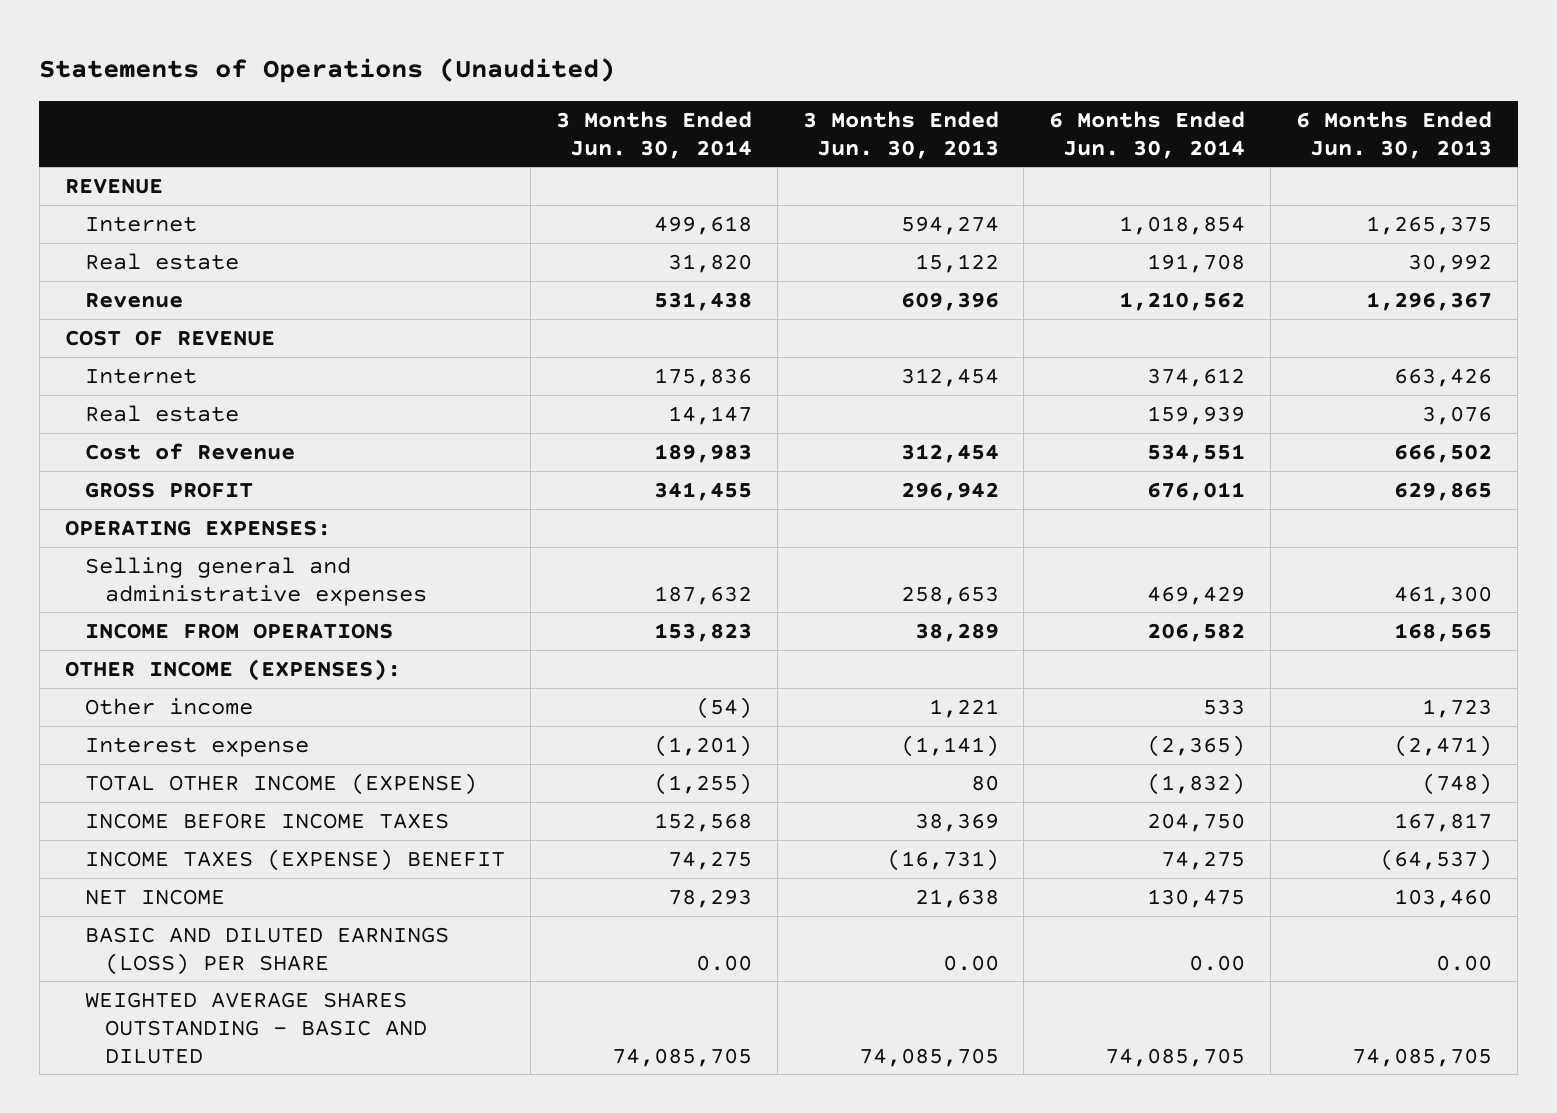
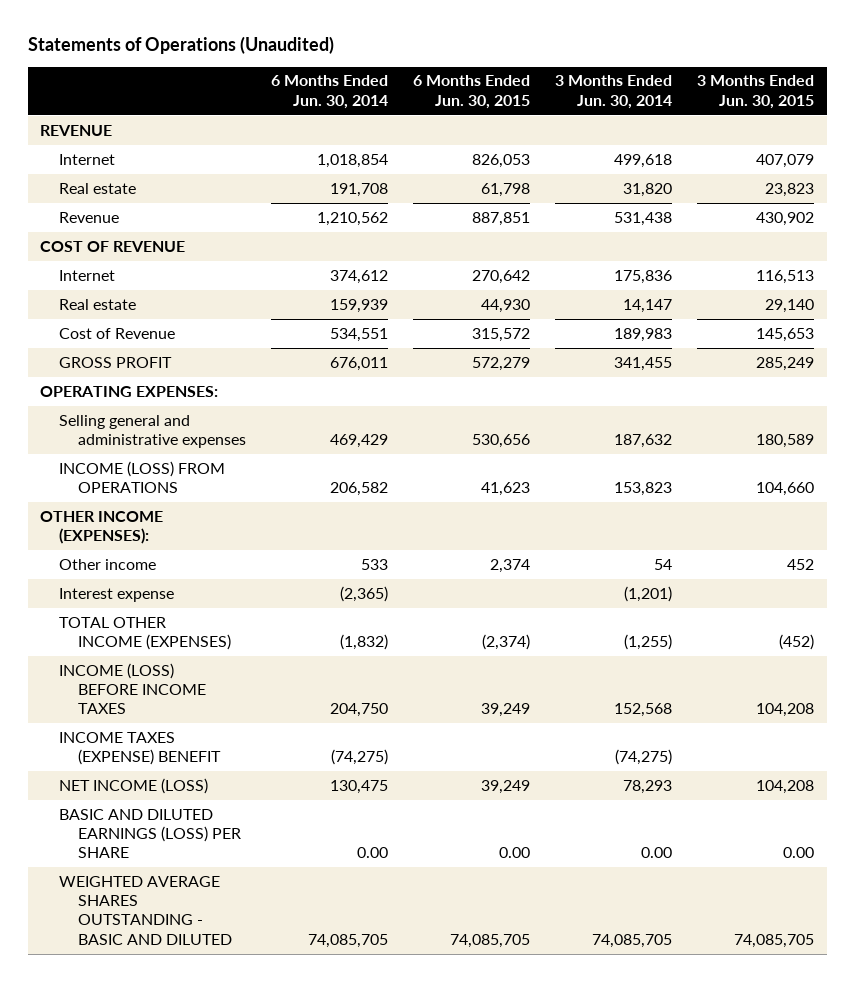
[802,110,999,159] 3 Months Ended Jun. 30, 2013 -> none
[1296,110,1493,159] 6 Months Ended Jun. 30, 2013 -> none
none -> [412,75,530,109] 6 Months Ended Jun. 30, 2015
none -> [697,75,815,109] 3 Months Ended Jun. 30, 2015
[84,622,393,639] INCOME FROM OPERATIONS -> [58,460,225,494] INCOME (LOSS) FROM OPERATIONS
[695,696,752,719] (54) -> [654,558,673,570] 54
[84,772,477,795] TOTAL OTHER INCOME (EXPENSE) -> [58,616,231,651] TOTAL OTHER INCOME (EXPENSES)
[84,812,449,829] INCOME BEFORE INCOME TAXES -> [58,662,206,715] INCOME (LOSS) BEFORE INCOME TAXES
[667,850,752,870] 74,275 -> [615,749,673,766] (74,275)
[1161,850,1246,870] 74,275 -> [330,749,388,766] (74,275)
[84,888,225,905] NET INCOME -> [58,777,208,794] NET INCOME (LOSS)

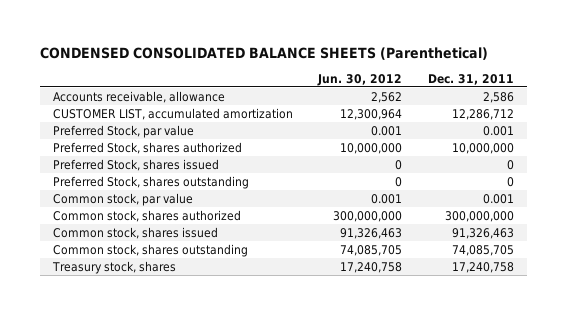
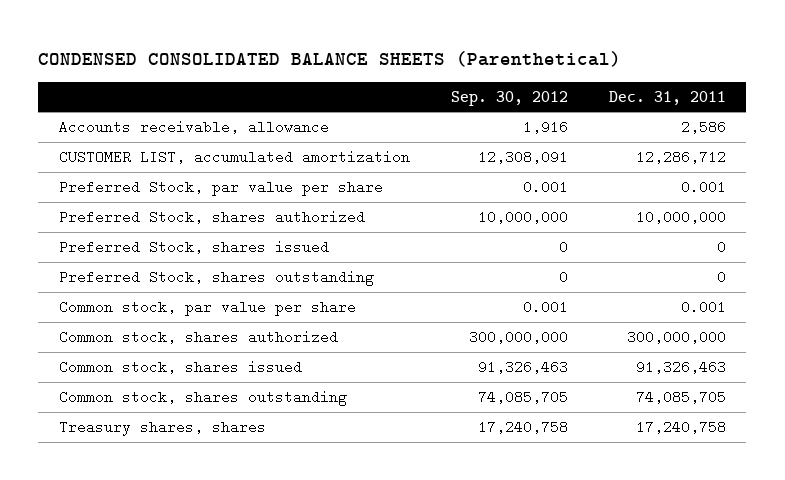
[317,73,403,86] Jun. 30, 2012 -> none
none -> [450,90,568,106] Sep. 30, 2012
[52,124,194,138] Preferred Stock, par value -> [58,180,383,197] Preferred Stock, par value per share
[52,192,193,206] Common stock, par value -> [58,300,356,317] Common stock, par value per share
[51,260,176,274] Treasury stock, shares -> [58,420,266,437] Treasury shares, shares

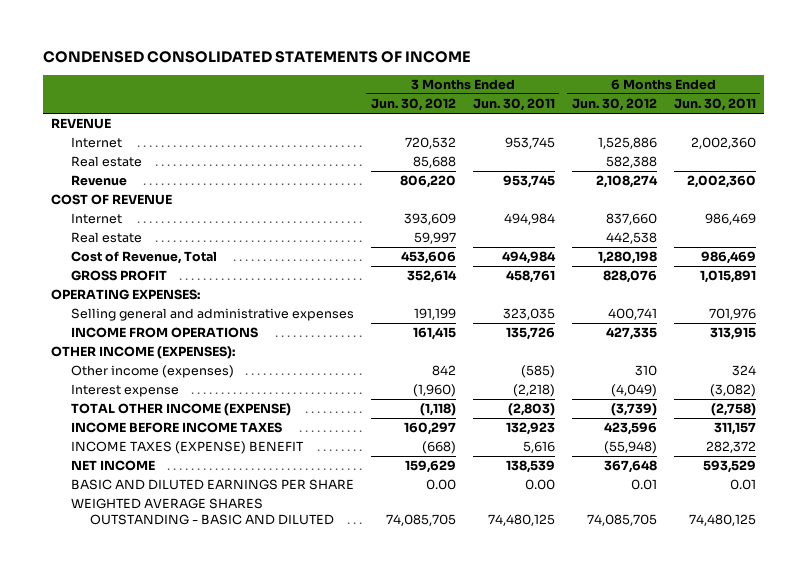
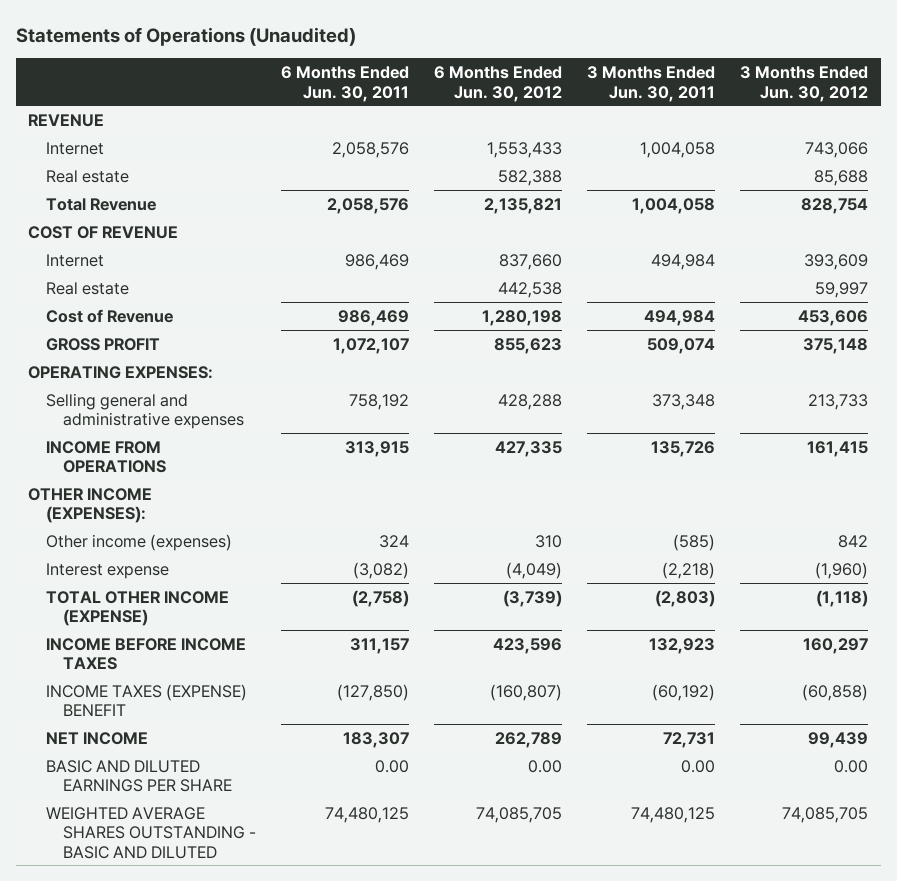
[42,51,471,64] CONDENSED CONSOLIDATED STATEMENTS OF INCOME -> [15,26,356,46] Statements of Operations (Unaudited)
[404,137,456,150] 720,532 -> [805,141,869,158] 743,066
[504,137,555,150] 953,745 -> [640,141,716,158] 1,004,058
[597,137,657,150] 1,525,886 -> [487,141,563,158] 1,553,433
[690,137,756,150] 2,002,360 -> [331,141,409,158] 2,058,576
[70,175,127,187] Revenue -> [45,197,156,211] Total Revenue
[399,175,456,189] 806,220 -> [801,197,869,214] 828,754
[502,175,555,189] 953,745 -> [632,197,716,214] 1,004,058
[595,175,658,189] 2,108,274 -> [484,197,563,214] 2,135,821
[686,175,756,189] 2,002,360 -> [326,197,409,214] 2,058,576
[70,251,217,265] Cost of Revenue, Total -> [45,308,173,323] Cost of Revenue
[406,270,457,284] 352,614 -> [803,337,869,354] 375,148
[505,270,555,284] 458,761 -> [647,337,716,354] 509,074
[602,270,657,284] 828,076 -> [494,337,563,354] 855,623
[699,270,756,284] 1,015,891 -> [332,337,409,354] 1,072,107
[413,308,456,321] 191,199 -> [808,393,869,410] 213,733
[502,308,555,321] 323,035 -> [652,393,716,410] 373,348
[607,308,657,321] 400,741 -> [498,393,563,410] 428,288
[708,308,756,321] 701,976 -> [348,393,409,410] 758,192
[421,441,456,455] (668) -> [802,683,869,701] (60,858)
[522,441,555,454] 5,616 -> [652,683,716,701] (60,192)
[603,441,657,455] (55,948) -> [490,683,563,701] (160,807)
[705,441,756,454] 282,372 -> [336,683,409,701] (127,850)
[404,460,456,474] 159,629 -> [808,731,869,748] 99,439
[505,460,555,474] 138,539 -> [663,731,716,748] 72,731
[603,460,657,474] 367,648 -> [495,731,563,748] 262,789
[702,460,756,474] 593,529 -> [342,731,409,748] 183,307
[630,479,657,491] 0.01 -> [528,759,563,773] 0.00
[729,479,756,491] 0.01 -> [374,759,409,773] 0.00

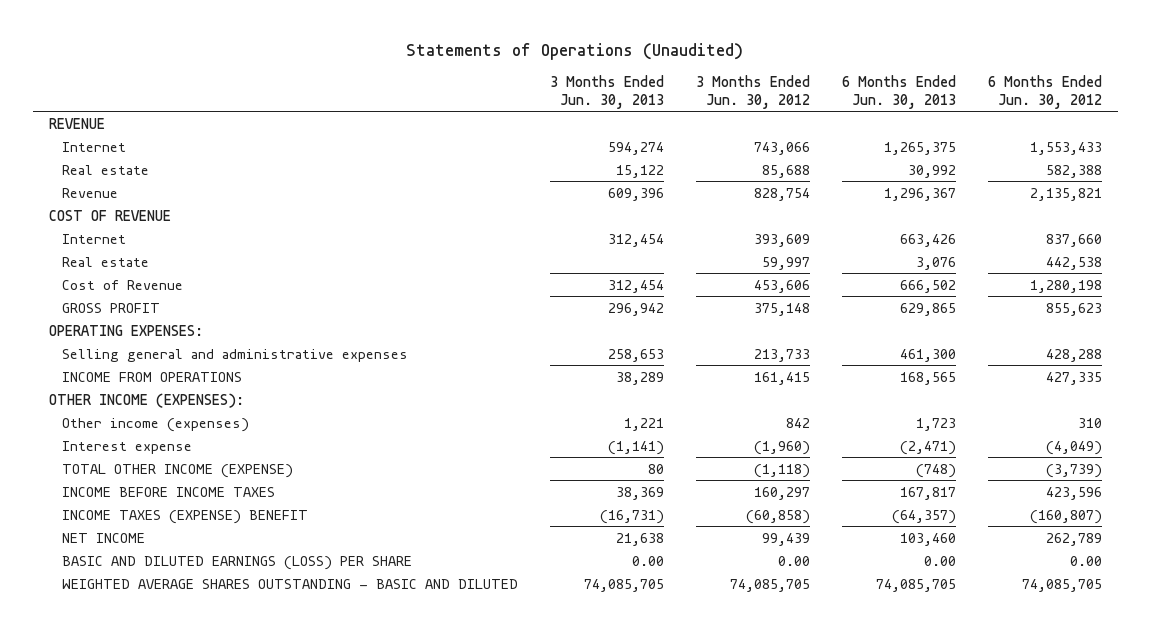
[280,66,409,102] 6 Months Ended Jun. 30, 2011 -> none
[587,66,716,102] 3 Months Ended Jun. 30, 2011 -> none
none -> [549,75,664,109] 3 Months Ended Jun. 30, 2013
none -> [841,75,956,109] 6 Months Ended Jun. 30, 2013
[45,197,156,211] Total Revenue -> [61,187,118,198] Revenue
[45,759,232,793] BASIC AND DILUTED EARNINGS PER SHARE -> [61,555,412,570] BASIC AND DILUTED EARNINGS (LOSS) PER SHARE

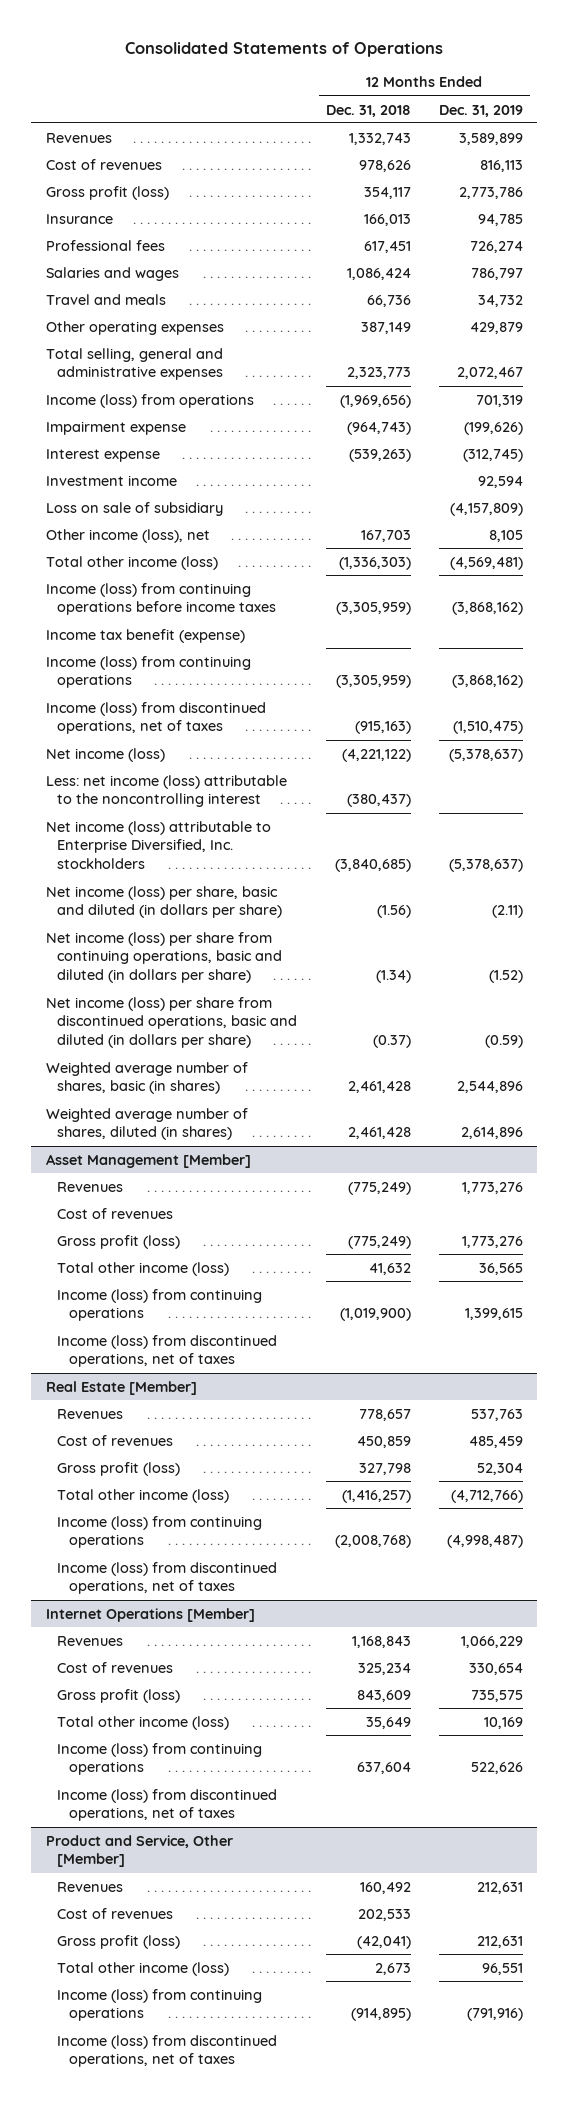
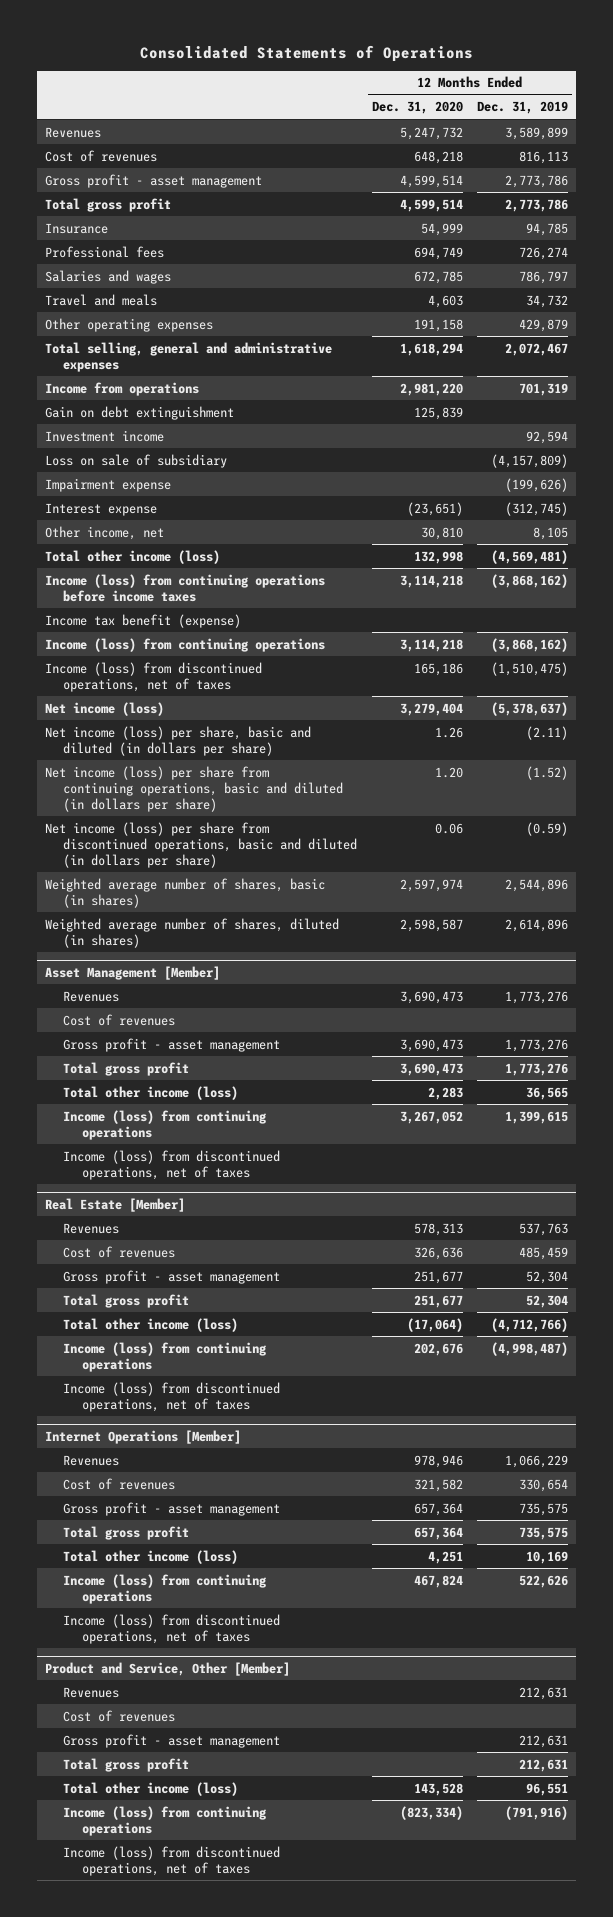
[325,104,411,117] Dec. 31, 2018 -> none
none -> [371,101,463,115] Dec. 31, 2020
[45,185,169,200] Gross profit (loss) -> [44,173,262,188] Gross profit - asset management
none -> [44,197,171,212] Total gross profit
[45,393,254,408] Income (loss) from operations -> [44,381,199,396] Income from operations
none -> [44,405,234,420] Gain on debt extinguishment
[45,420,186,435] Impairment expense -> [44,477,171,492] Impairment expense
[45,448,160,462] Interest expense -> [44,502,157,516] Interest expense
[45,528,210,543] Other income (loss), net -> [44,525,164,540] Other income, net
[45,774,287,808] Less: net income (loss) attributable to the noncontrolling interest -> none
[45,820,271,870] Net income (loss) attributable to Enterprise Diversified, Inc. stockholders -> none
[57,1234,181,1249] Gross profit (loss) -> [63,1037,281,1052] Gross profit - asset management
none -> [63,1061,190,1076] Total gross profit
[57,1461,181,1476] Gross profit (loss) -> [63,1269,281,1284] Gross profit - asset management
none -> [63,1293,190,1308] Total gross profit
[57,1688,181,1703] Gross profit (loss) -> [63,1501,281,1516] Gross profit - asset management
none -> [63,1525,190,1540] Total gross profit
[57,1934,181,1949] Gross profit (loss) -> [63,1733,281,1748] Gross profit - asset management
none -> [63,1757,190,1772] Total gross profit

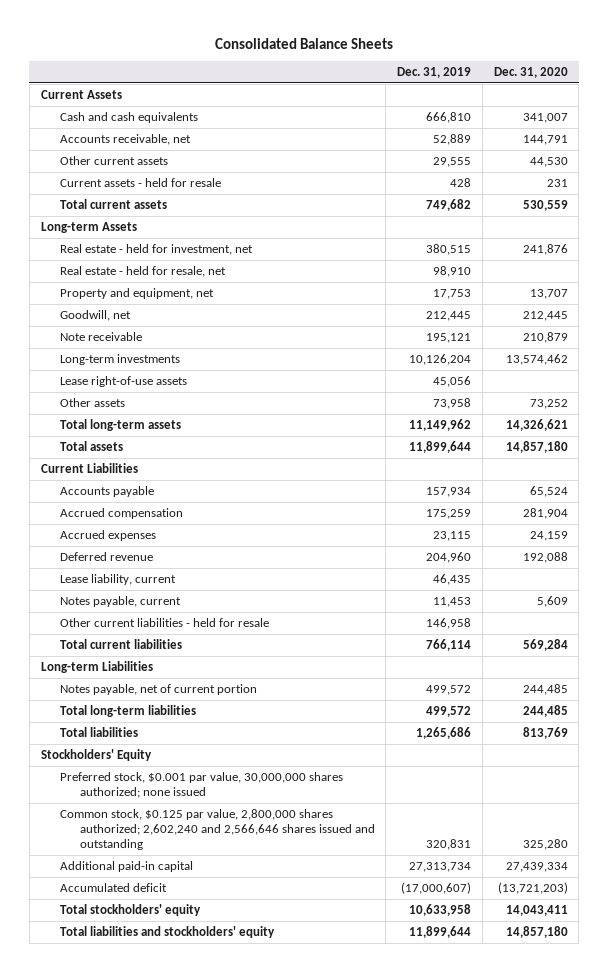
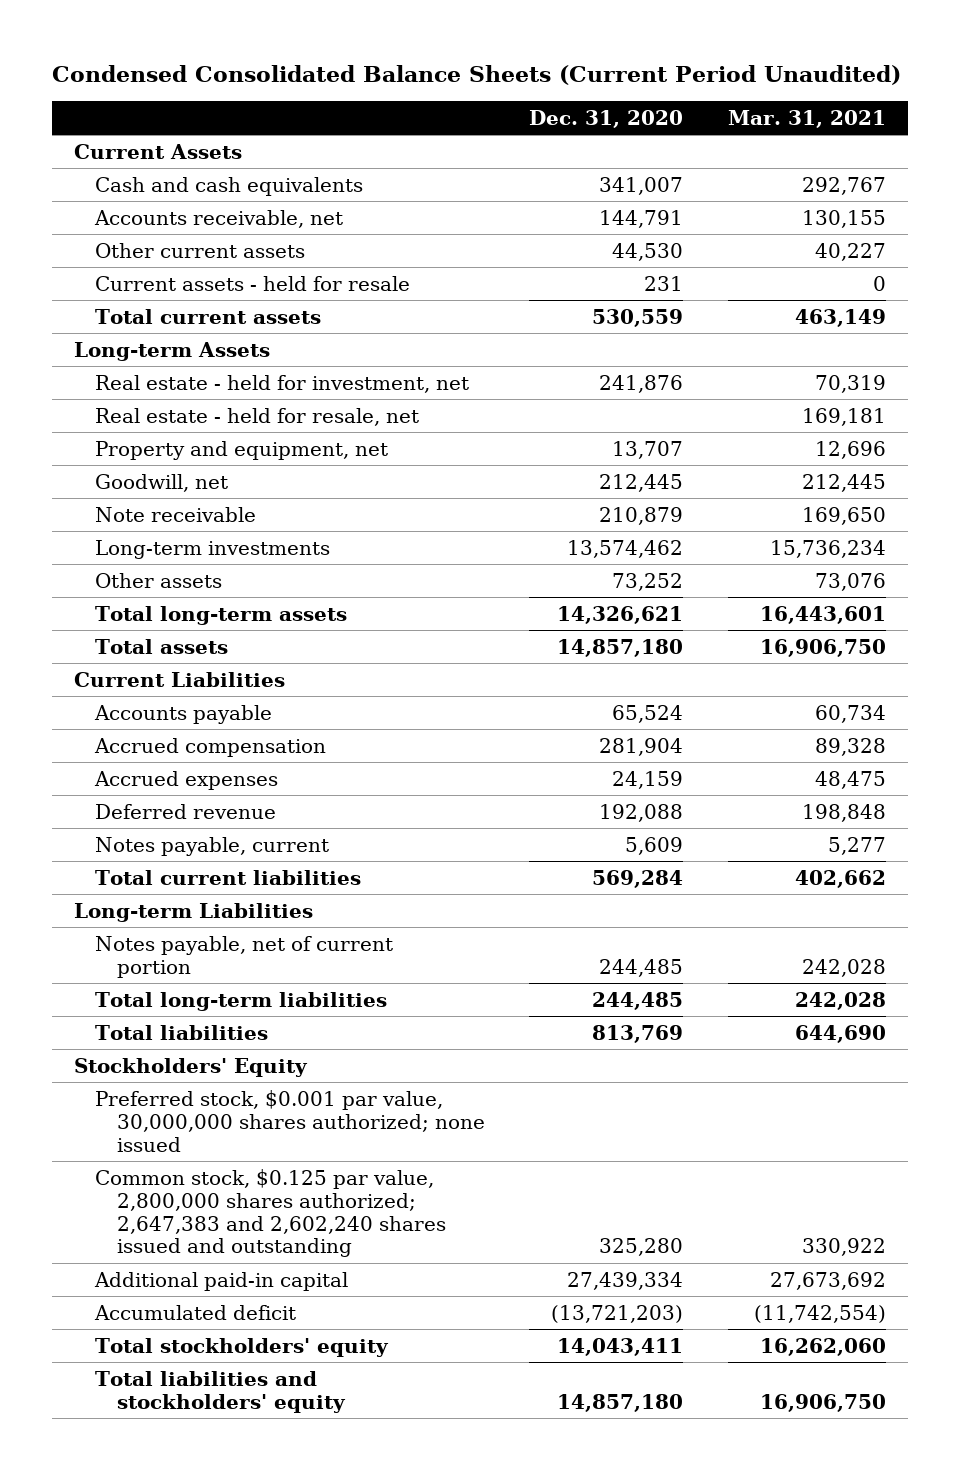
[215,37,394,49] Consolidated Balance Sheets -> [51,64,901,85] Condensed Consolidated Balance Sheets (Current Period Unaudited)
[397,67,472,79] Dec. 31, 2019 -> none
none -> [727,109,886,128] Mar. 31, 2021
[60,375,188,387] Lease right-of-use assets -> none
[60,573,177,585] Lease liability, current -> none
[60,617,270,627] Other current liabilities - held for resale -> none
[60,808,375,850] Common stock, $0.125 par value, 2,800,000 shares authorized; 2,602,240 and 2,566,646 shares issued and outstanding -> [95,1168,446,1258] Common stock, $0.125 par value, 2,800,000 shares authorized; 2,647,383 and 2,602,240 shares issued and outstanding

